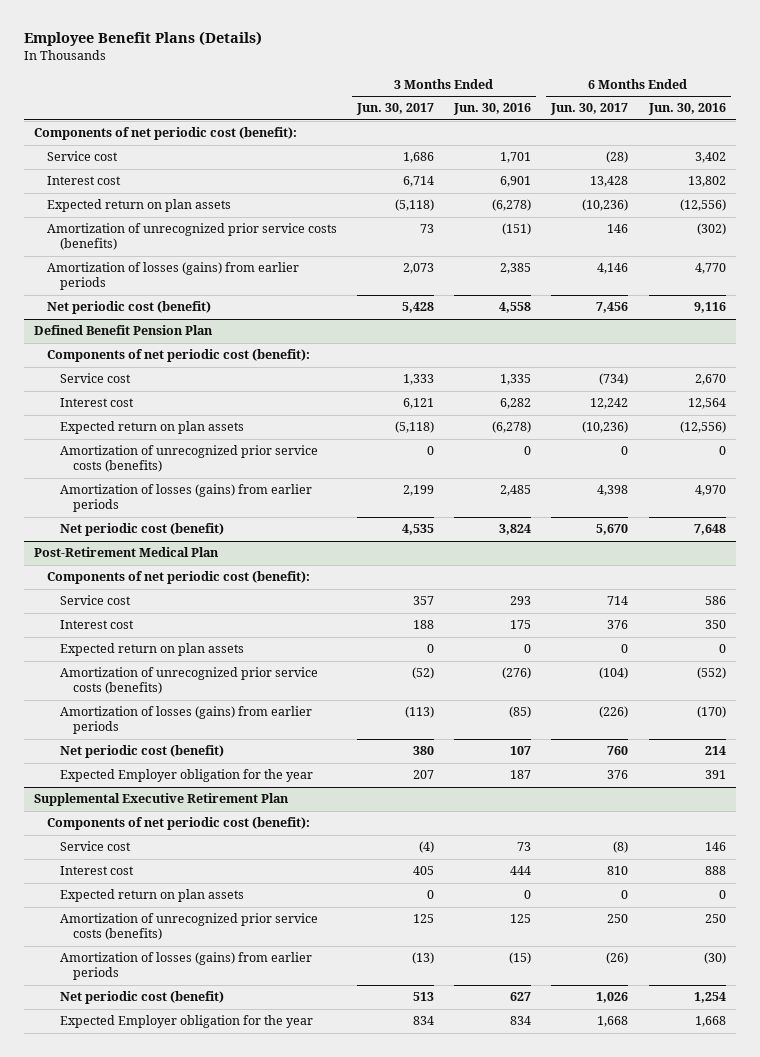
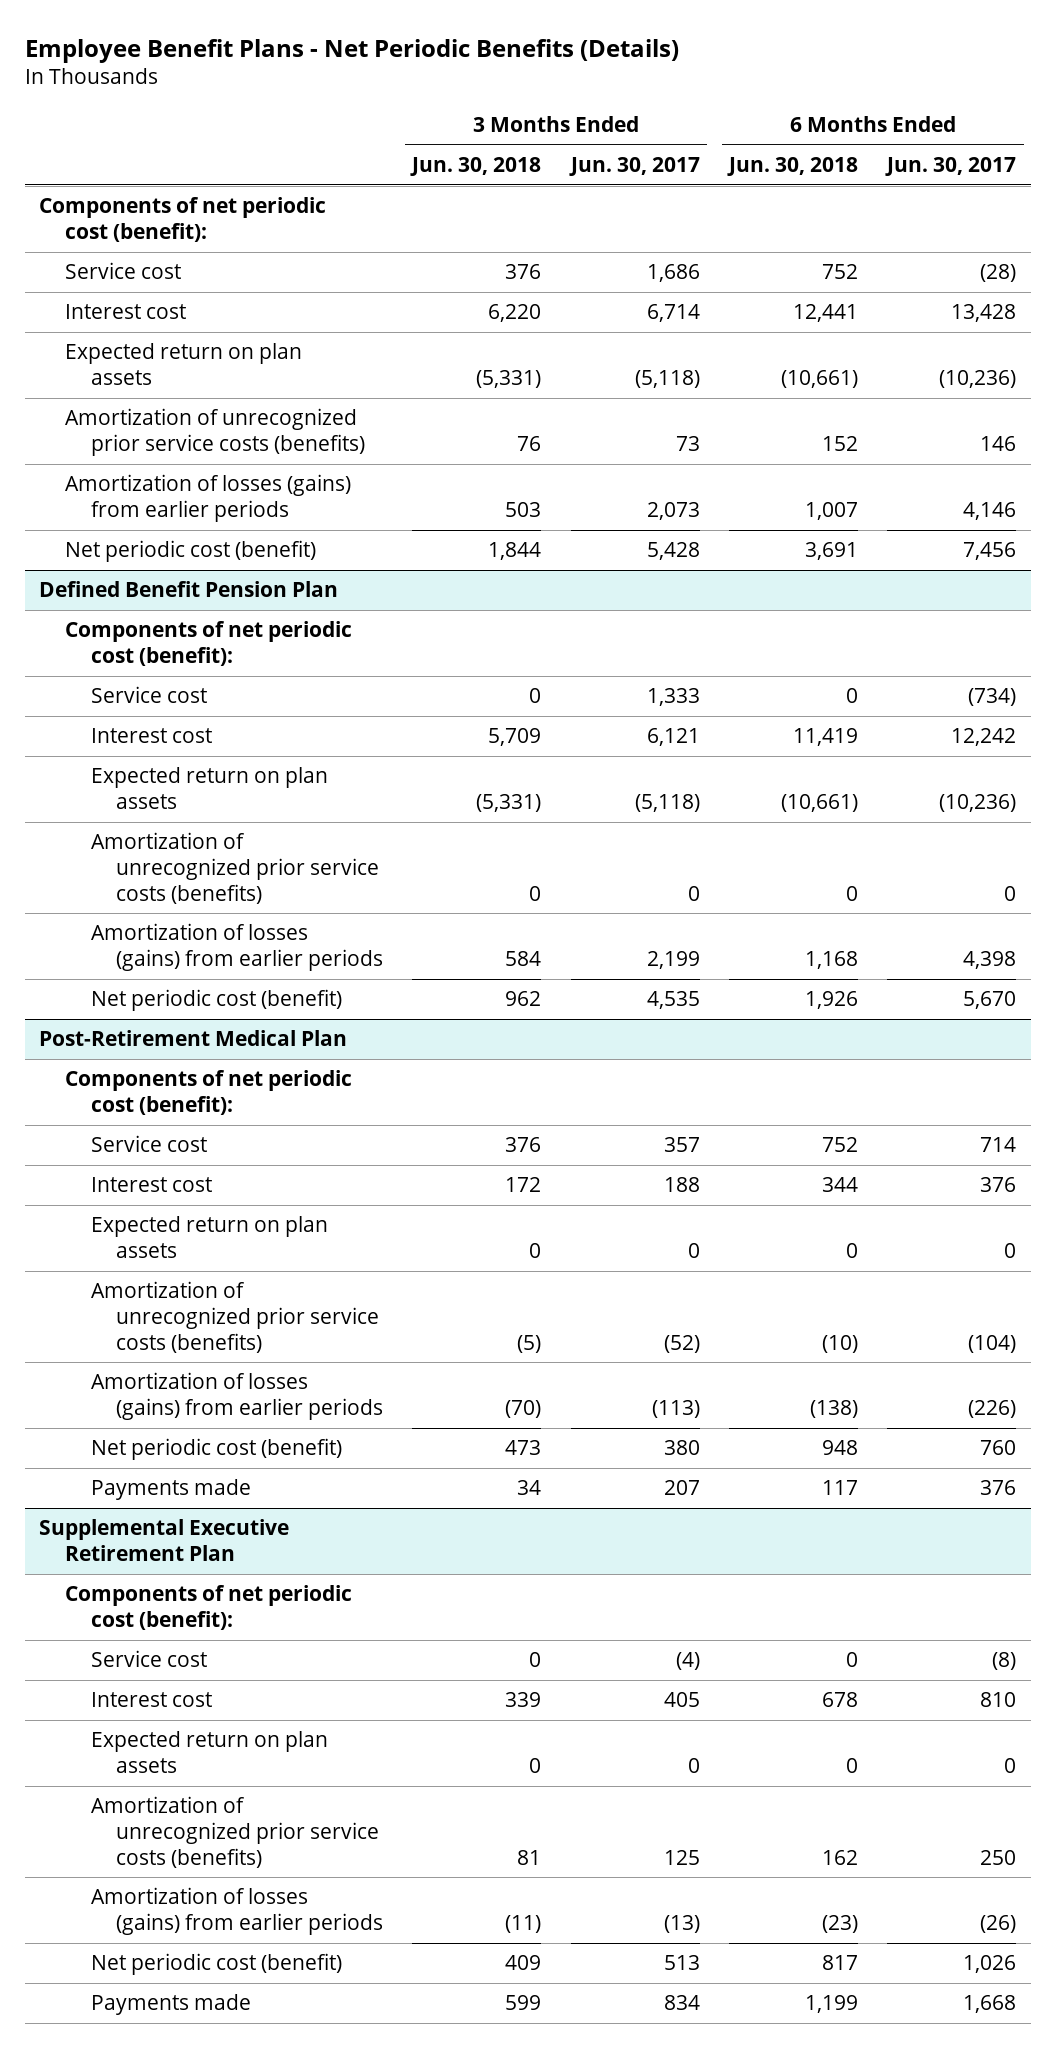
[24,31,263,47] Employee Benefit Plans (Details) -> [24,38,679,63] Employee Benefit Plans - Net Periodic Benefits (Details)
[453,103,532,116] Jun. 30, 2016 -> none
[647,103,726,116] Jun. 30, 2016 -> none
none -> [410,157,542,177] Jun. 30, 2018
none -> [726,157,858,177] Jun. 30, 2018
[60,769,314,783] Expected Employer obligation for the year -> [90,1479,251,1501] Payments made
[60,1015,314,1029] Expected Employer obligation for the year -> [90,1994,251,2016] Payments made

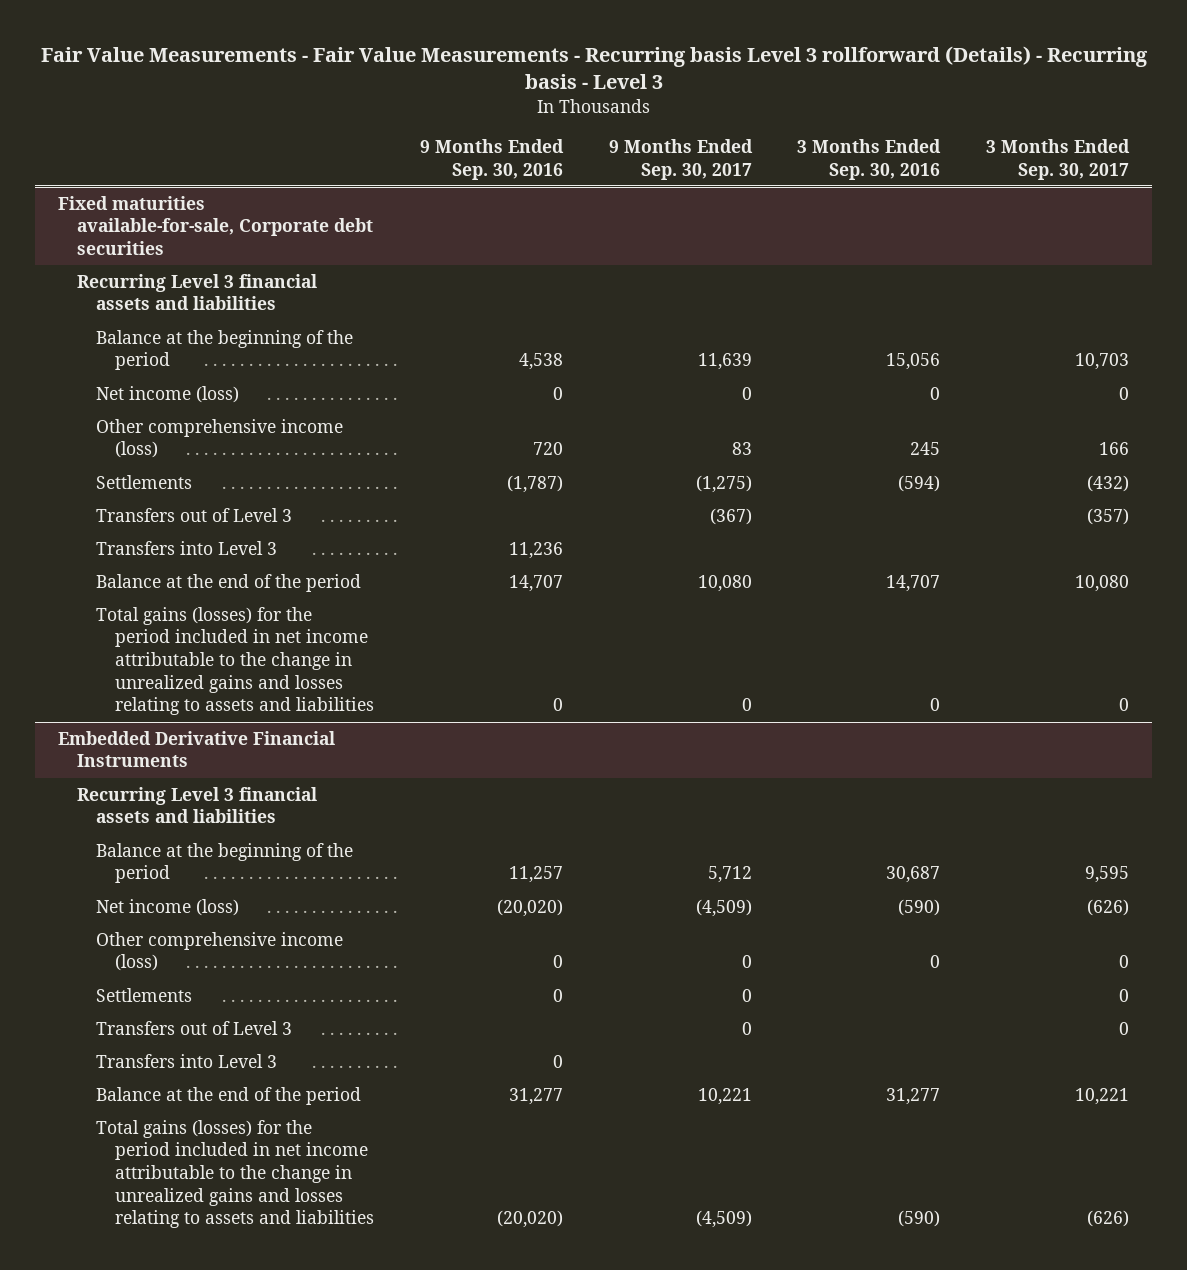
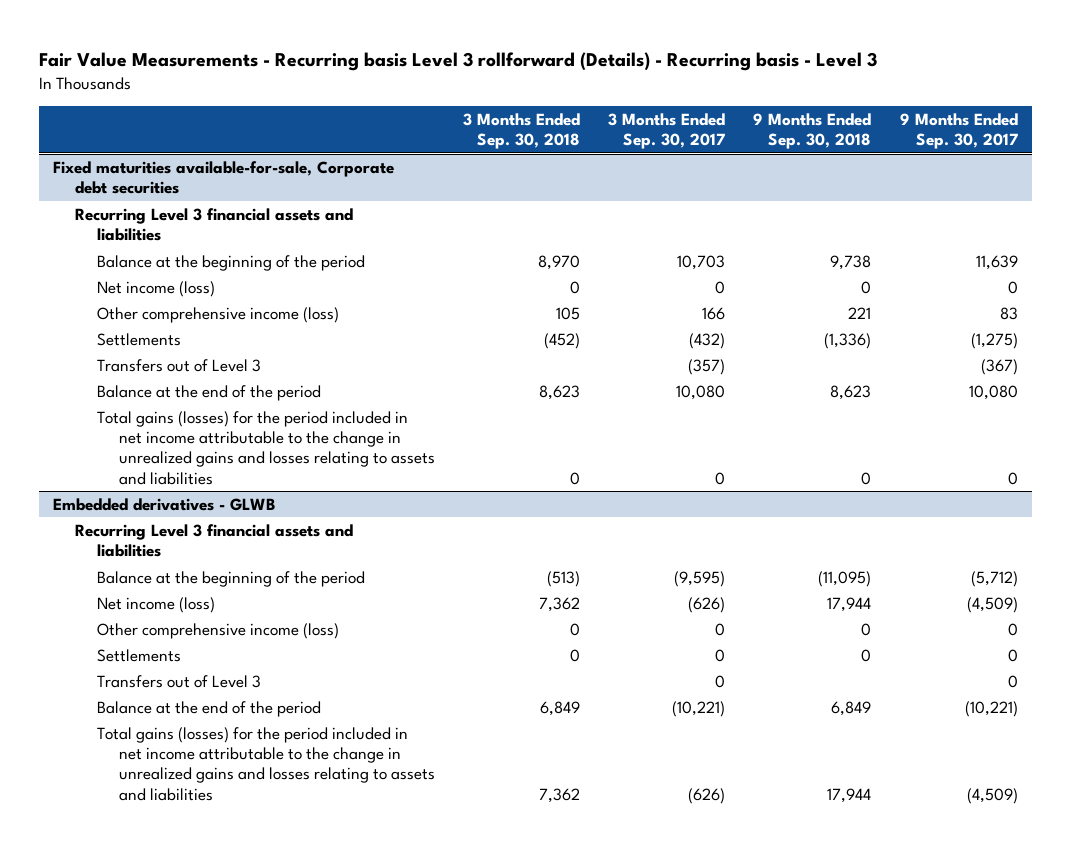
[40,46,1148,90] Fair Value Measurements - Fair Value Measurements - Recurring basis Level 3 rollforward (Details) - Recurring basis - Level 3 -> [39,51,878,71] Fair Value Measurements - Recurring basis Level 3 rollforward (Details) - Recurring basis - Level 3
[419,139,564,180] 9 Months Ended Sep. 30, 2016 -> none
[797,139,942,180] 3 Months Ended Sep. 30, 2016 -> none
none -> [463,112,581,150] 3 Months Ended Sep. 30, 2018
none -> [753,112,872,150] 9 Months Ended Sep. 30, 2018
[96,540,278,555] Transfers into Level 3 -> none
[58,730,336,768] Embedded Derivative Financial Instruments -> [53,497,276,511] Embedded derivatives - GLWB
[707,866,752,884] 5,712 -> [970,570,1018,587] (5,712)
[1085,866,1130,884] 9,595 -> [674,570,726,587] (9,595)
[96,1053,278,1068] Transfers into Level 3 -> none
[697,1087,752,1105] 10,221 -> [964,700,1018,717] (10,221)
[1075,1087,1130,1105] 10,221 -> [672,700,726,717] (10,221)

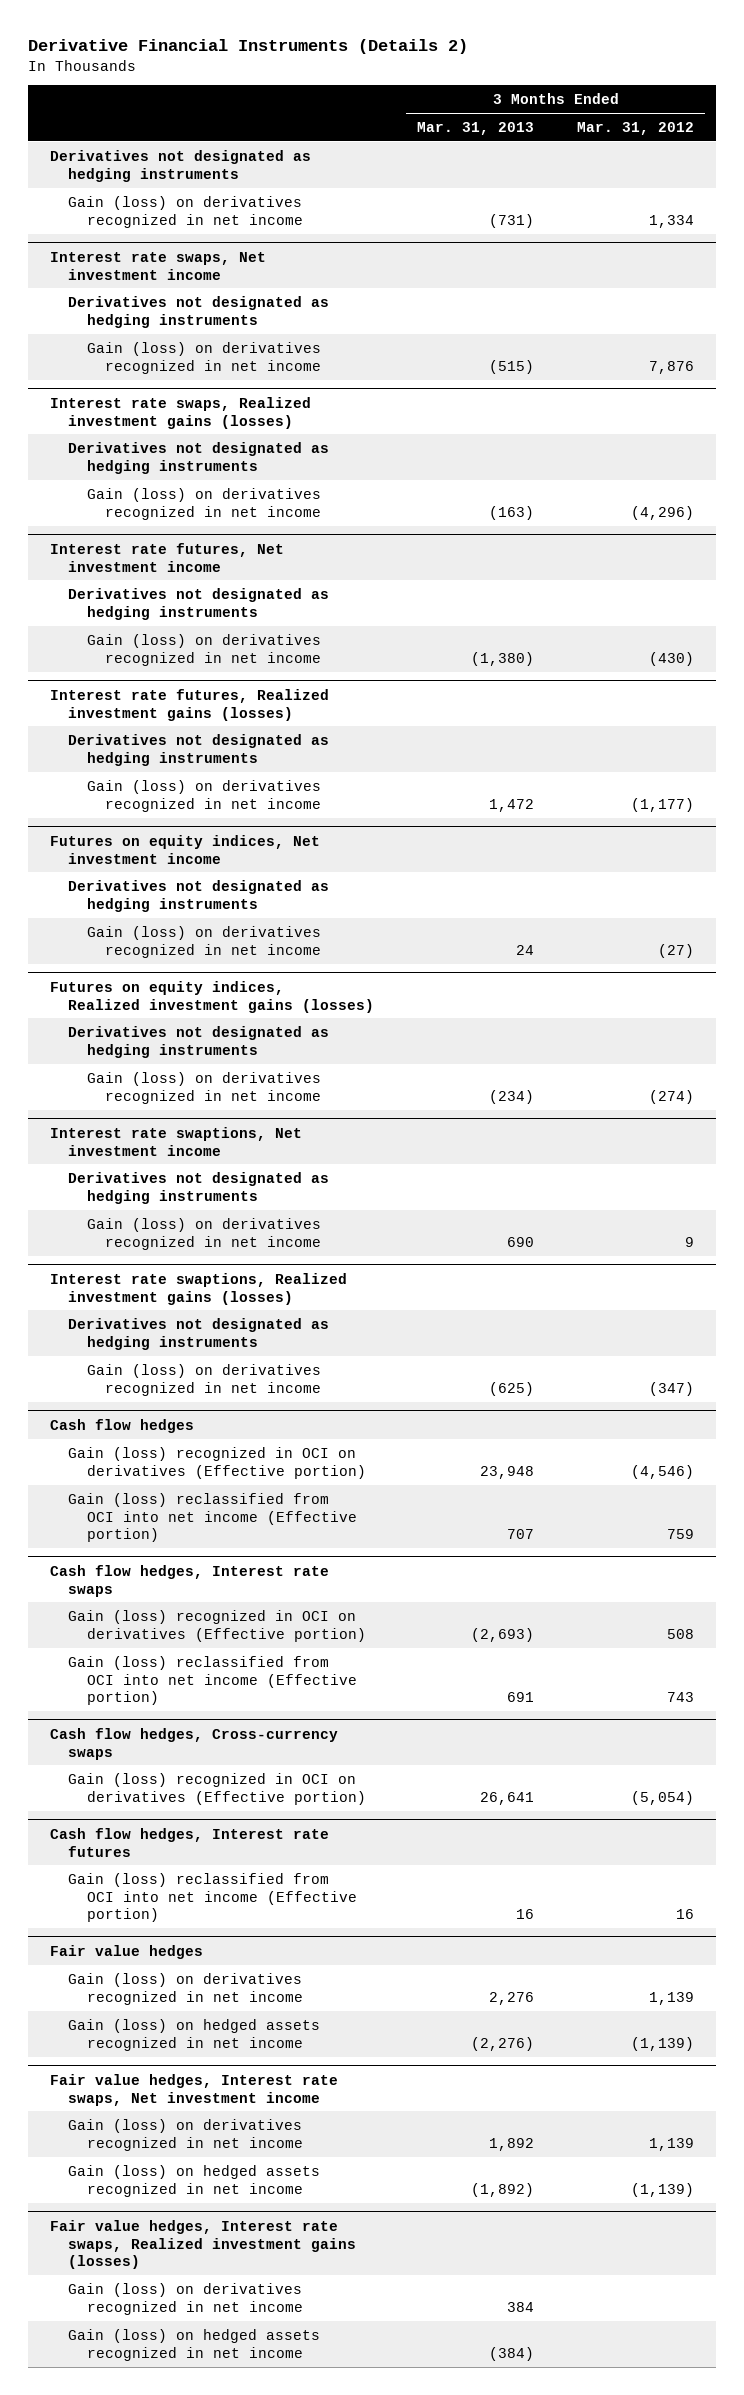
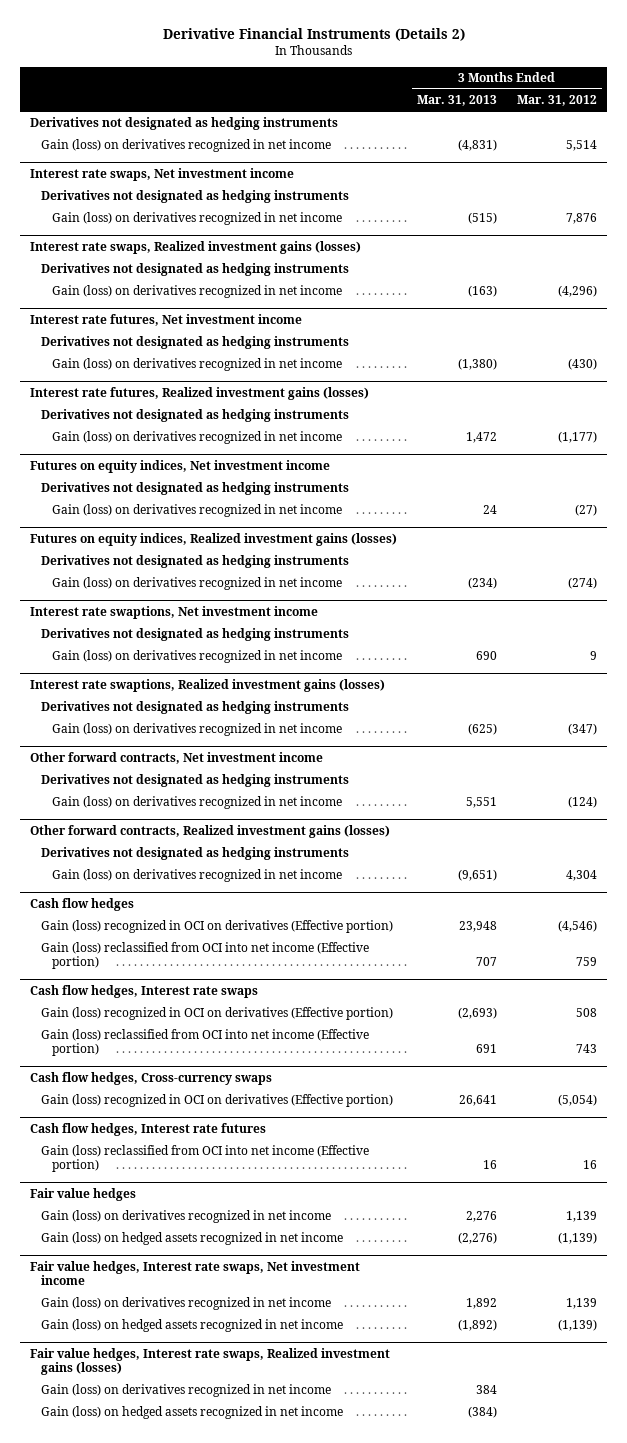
[489,213,535,228] (731) -> [458,139,498,152] (4,831)
[649,214,695,228] 1,334 -> [565,140,597,152] 5,514
none -> [30,752,324,765] Other forward contracts, Net investment income
none -> [41,774,350,788] Derivatives not designated as hedging instruments
none -> [51,796,342,810] Gain (loss) on derivatives recognized in net income
none -> [30,825,391,839] Other forward contracts, Realized investment gains (losses)
none -> [41,847,350,861] Derivatives not designated as hedging instruments
none -> [51,869,342,883] Gain (loss) on derivatives recognized in net income

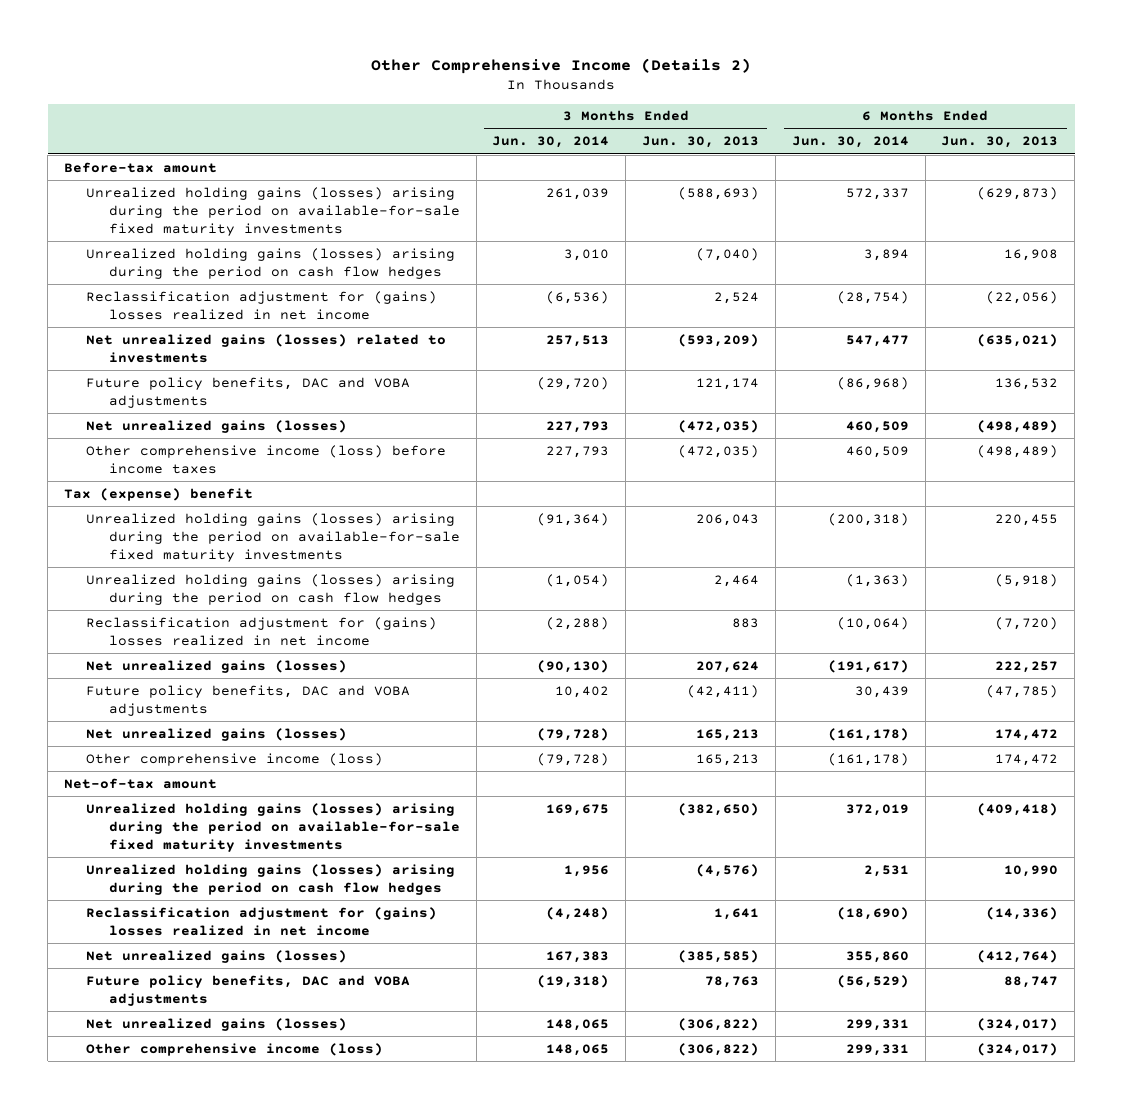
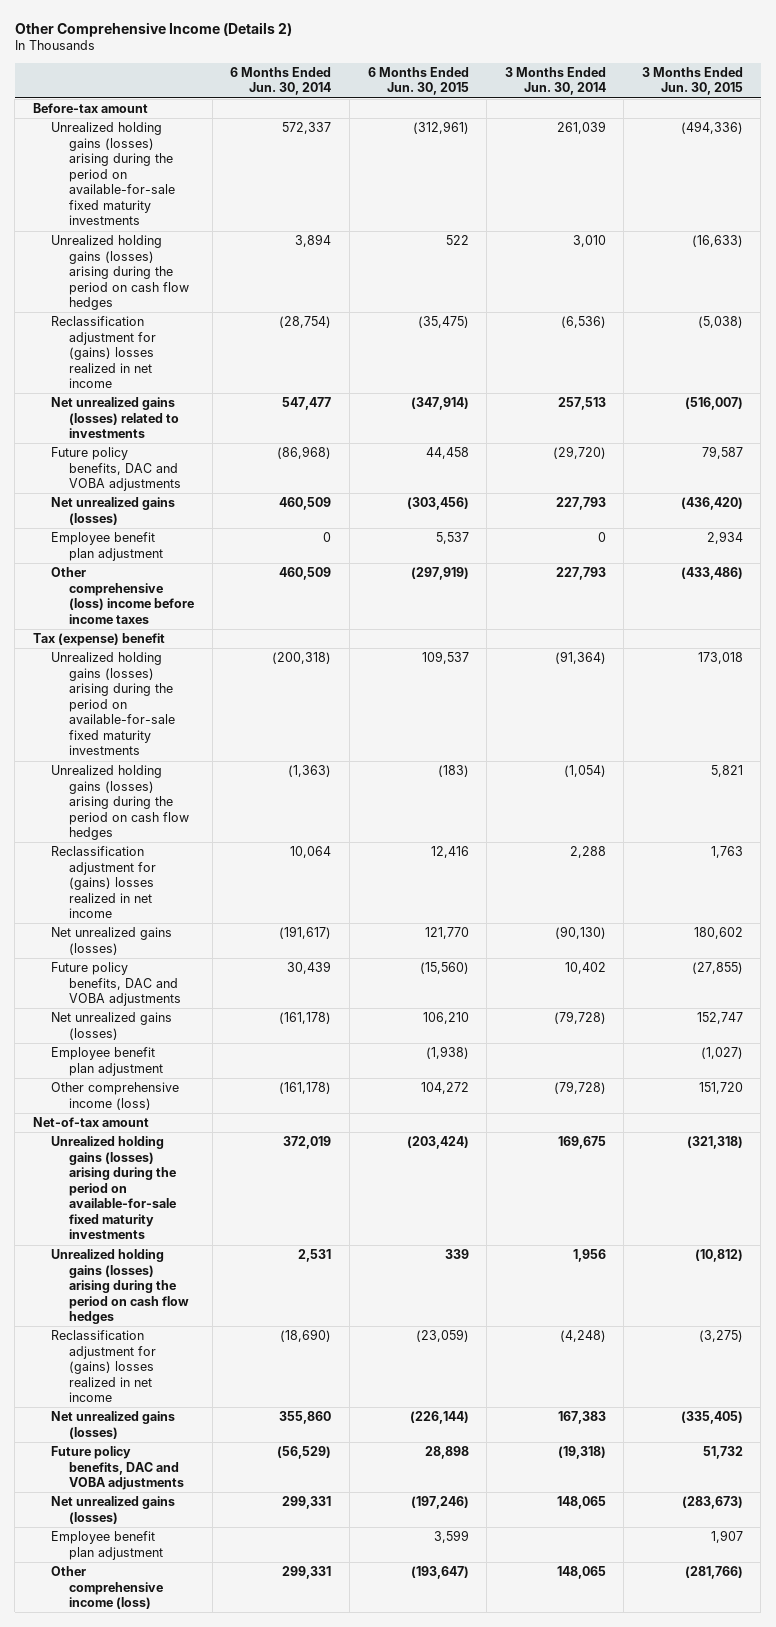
[642,136,760,149] Jun. 30, 2013 -> none
[941,136,1059,149] Jun. 30, 2013 -> none
none -> [367,66,469,96] 6 Months Ended Jun. 30, 2015
none -> [641,66,743,96] 3 Months Ended Jun. 30, 2015
none -> [51,532,164,561] Employee benefit plan adjustment
[86,444,447,474] Other comprehensive income (loss) before income taxes -> [51,567,195,624] Other comprehensive (loss) income before income taxes
[546,616,610,630] (2,288) -> [569,846,606,859] 2,288
[836,616,909,630] (10,064) -> [290,846,332,859] 10,064
none -> [51,1047,164,1076] Employee benefit plan adjustment
none -> [51,1531,164,1560] Employee benefit plan adjustment

